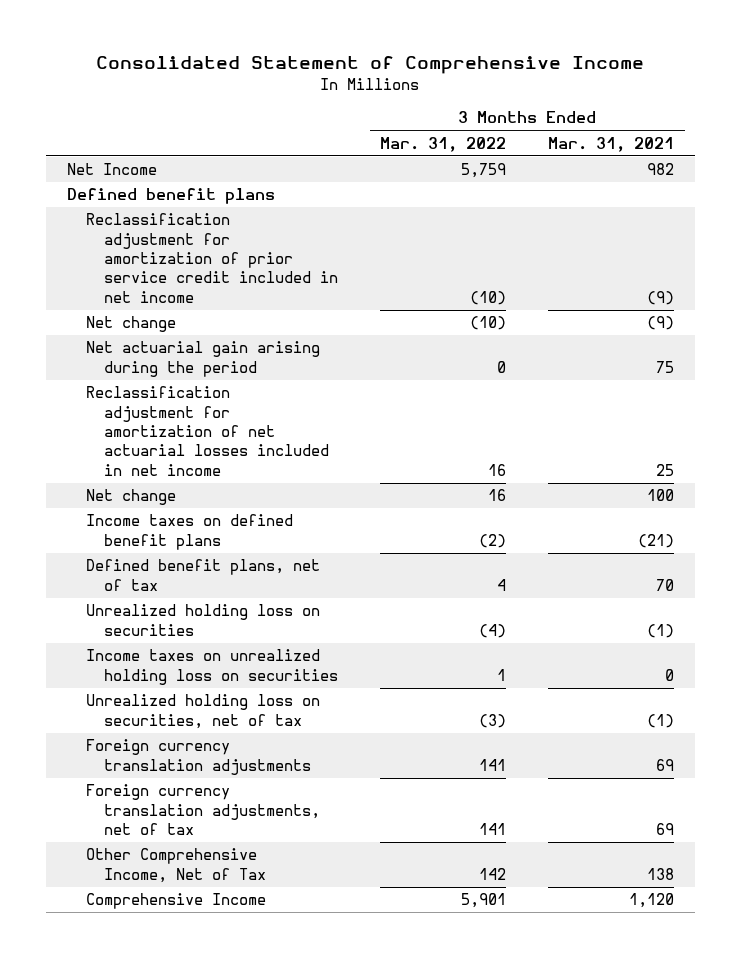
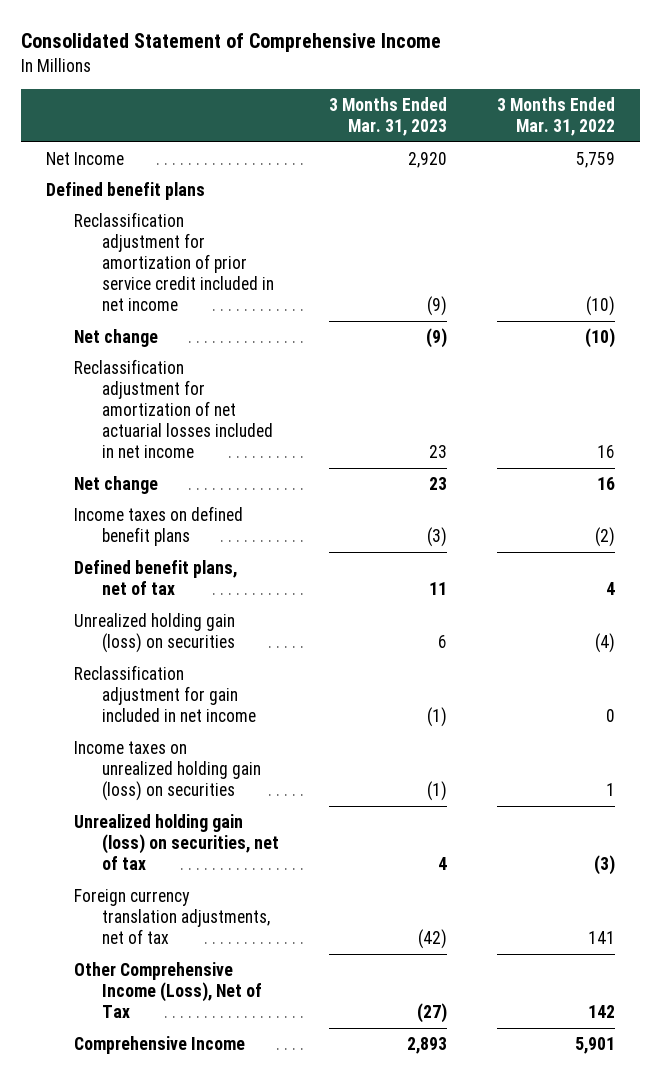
[548,136,675,152] Mar. 31, 2021 -> none
none -> [329,97,448,137] 3 Months Ended Mar. 31, 2023
[85,341,320,377] Net actuarial gain arising during the period -> none
[85,739,312,775] Foreign currency translation adjustments -> none
[85,604,320,636] Unrealized holding loss on securities -> [73,612,235,653] Unrealized holding gain (loss) on securities
none -> [73,664,256,722] Reclassification adjustment for gain included in net income
[85,649,339,685] Income taxes on unrealized holding loss on securities -> [73,740,261,801] Income taxes on unrealized holding gain (loss) on securities
[85,694,320,729] Unrealized holding loss on securities, net of tax -> [73,813,279,870] Unrealized holding gain (loss) on securities, net of tax
[85,848,267,883] Other Comprehensive Income, Net of Tax -> [73,961,262,1018] Other Comprehensive Income (Loss), Net of Tax

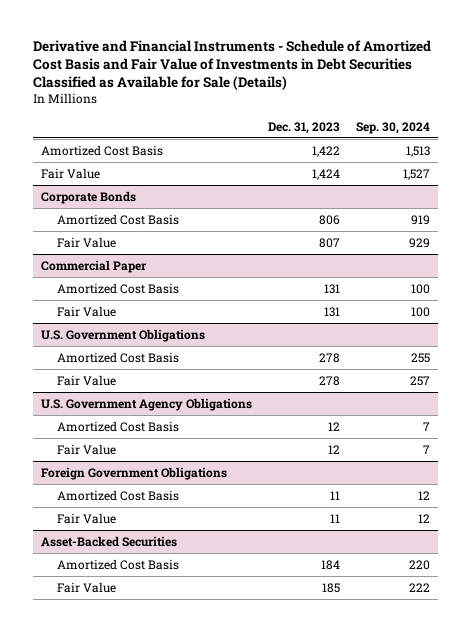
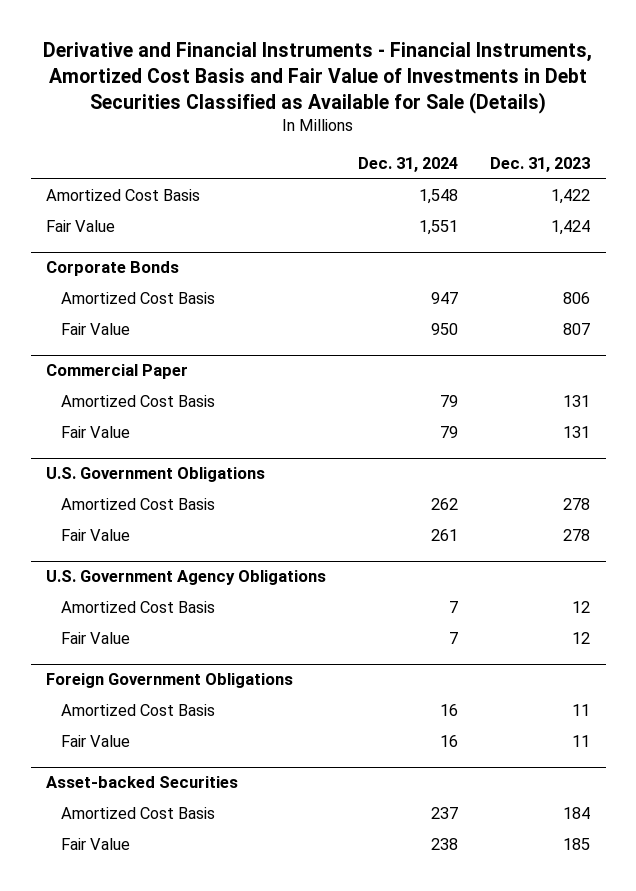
[32,39,431,91] Derivative and Financial Instruments - Schedule of Amortized Cost Basis and Fair Value of Investments in Debt Securities Classified as Available for Sale (Details) -> [43,41,593,114] Derivative and Financial Instruments - Financial Instruments, Amortized Cost Basis and Fair Value of Investments in Debt Securities Classified as Available for Sale (Details)
[355,121,430,134] Sep. 30, 2024 -> none
none -> [358,157,459,173] Dec. 31, 2024
[40,535,177,547] Asset-Backed Securities -> [46,776,239,789] Asset-backed Securities

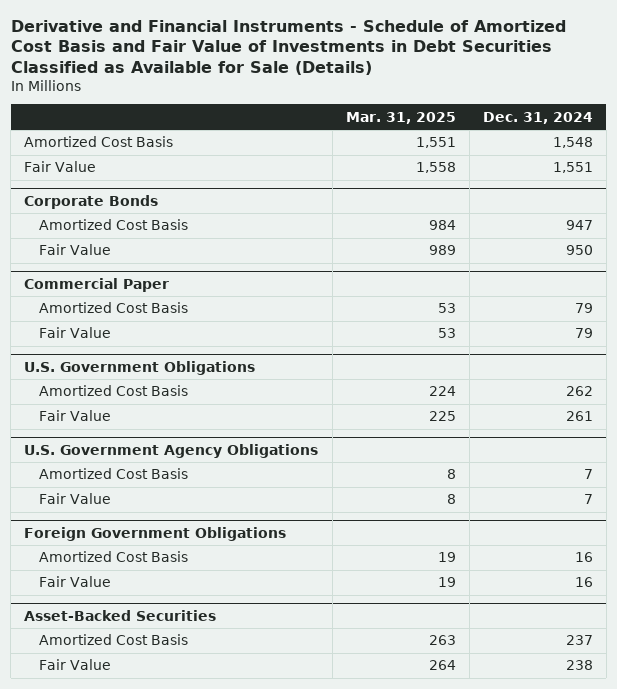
[43,41,593,114] Derivative and Financial Instruments - Financial Instruments, Amortized Cost Basis and Fair Value of Investments in Debt Securities Classified as Available for Sale (Details) -> [10,19,566,75] Derivative and Financial Instruments - Schedule of Amortized Cost Basis and Fair Value of Investments in Debt Securities Classified as Available for Sale (Details)
[489,157,590,173] Dec. 31, 2023 -> none
none -> [345,111,456,124] Mar. 31, 2025
[46,776,239,789] Asset-backed Securities -> [24,609,217,621] Asset-Backed Securities

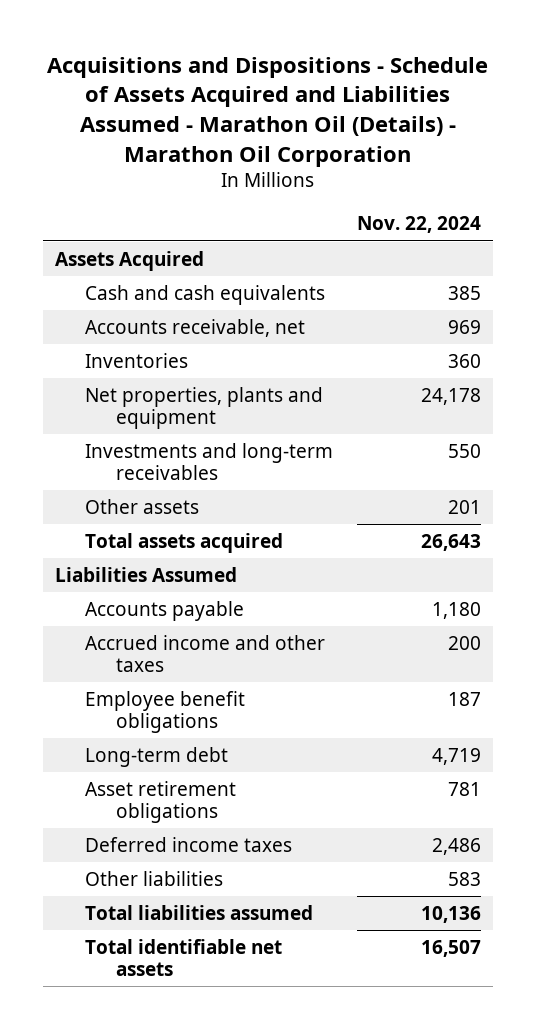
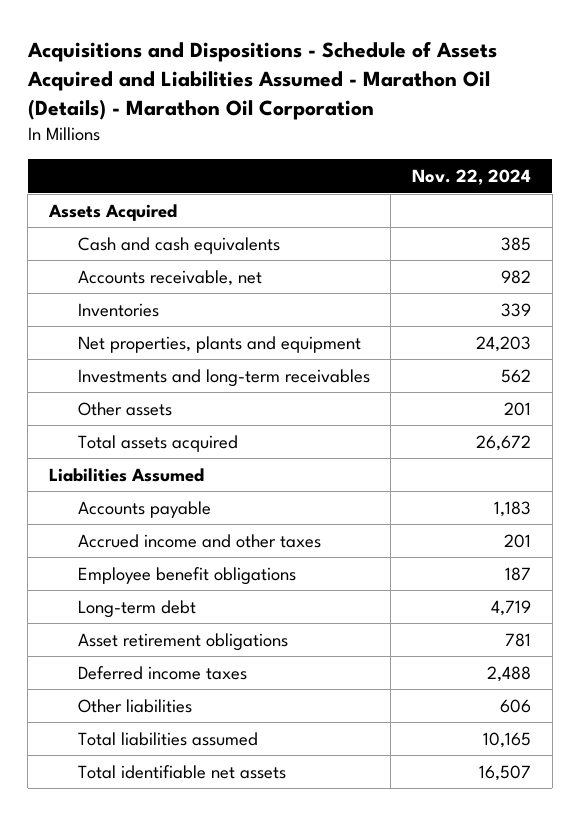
[448,319,482,334] 969 -> [501,269,532,284] 982
[448,353,482,368] 360 -> [501,302,532,317] 339
[421,387,482,405] 24,178 -> [476,335,532,352] 24,203
[448,443,482,458] 550 -> [501,368,532,383] 562
[421,533,482,551] 26,643 -> [476,434,532,451] 26,672
[432,601,482,619] 1,180 -> [494,500,532,517] 1,183
[448,635,482,650] 200 -> [504,533,532,548] 201
[432,837,482,855] 2,486 -> [487,665,532,682] 2,488
[448,871,482,886] 583 -> [500,698,532,713] 606
[421,905,482,923] 10,136 -> [483,731,532,748] 10,165

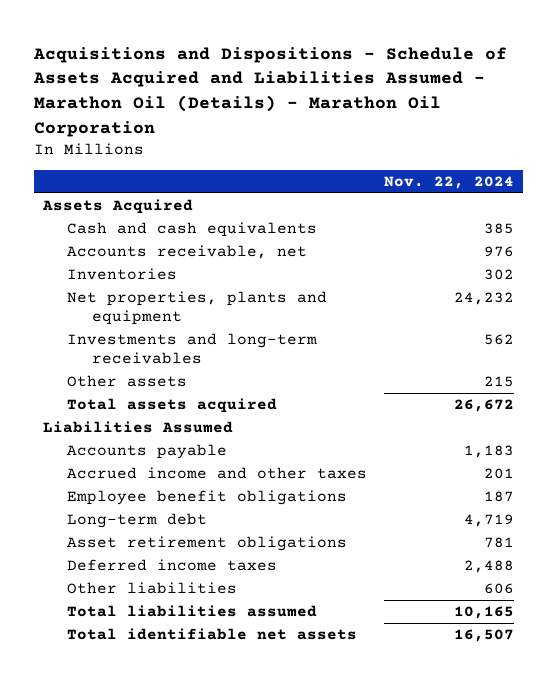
[501,269,532,284] 982 -> [484,246,515,258] 976
[501,302,532,317] 339 -> [484,269,515,281] 302
[476,335,532,352] 24,203 -> [454,292,515,306] 24,232
[504,401,532,416] 201 -> [484,376,515,388] 215

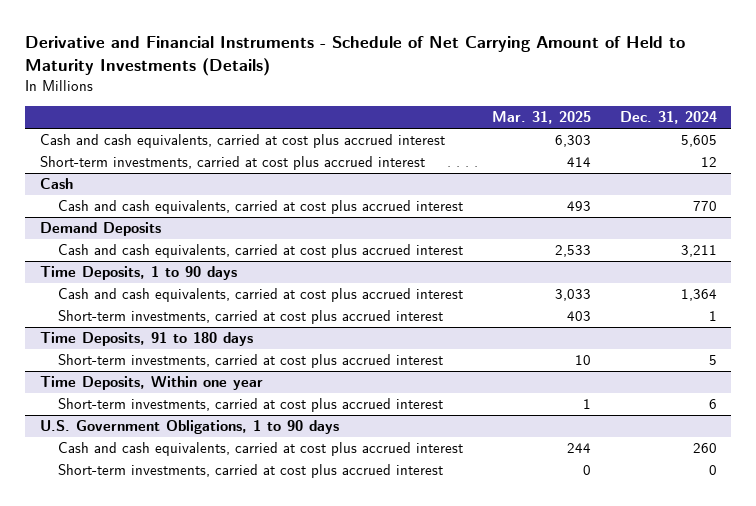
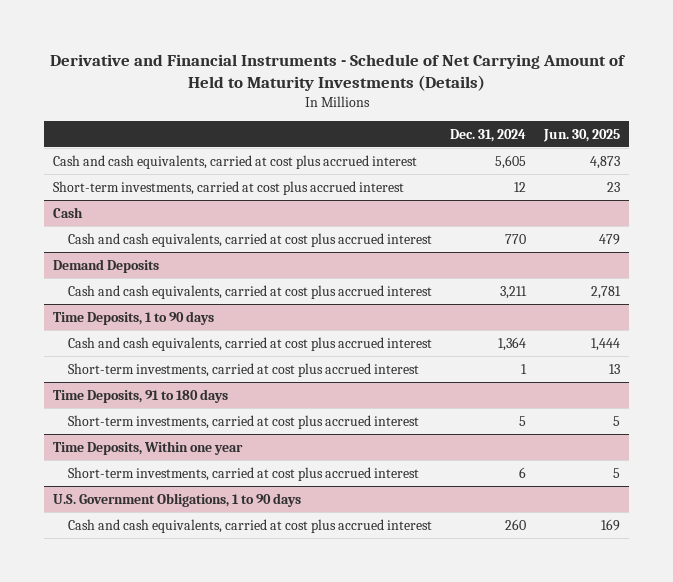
[492,111,592,125] Mar. 31, 2025 -> none
none -> [543,128,621,142] Jun. 30, 2025
[58,464,444,479] Short-term investments, carried at cost plus accrued interest -> none

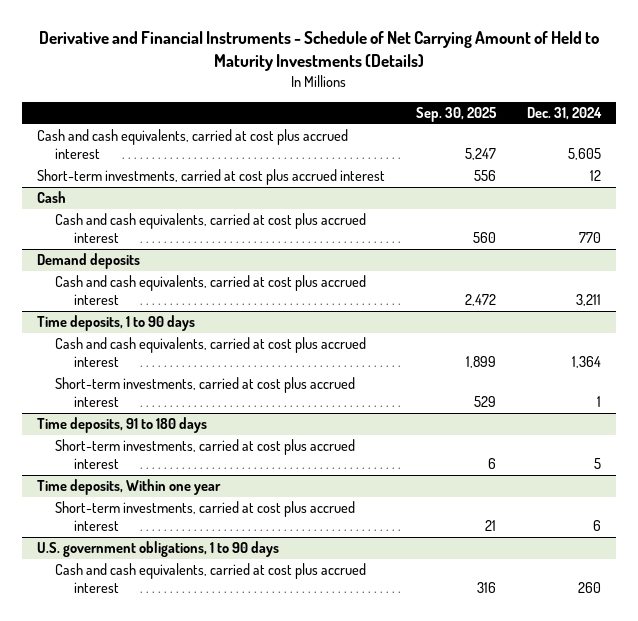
[543,128,621,142] Jun. 30, 2025 -> none
none -> [415,106,497,122] Sep. 30, 2025
[52,258,159,273] Demand Deposits -> [37,253,141,270] Demand deposits
[52,310,214,325] Time Deposits, 1 to 90 days -> [37,315,196,332] Time deposits, 1 to 90 days
[52,388,228,403] Time Deposits, 91 to 180 days -> [37,417,208,434] Time deposits, 91 to 180 days
[52,440,243,455] Time Deposits, Within one year -> [37,479,222,496] Time deposits, Within one year
[52,492,301,507] U.S. Government Obligations, 1 to 90 days -> [37,541,280,558] U.S. government obligations, 1 to 90 days

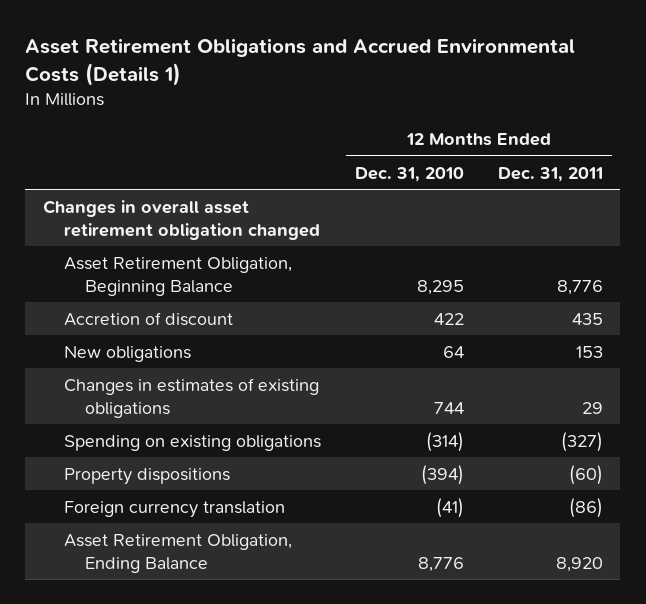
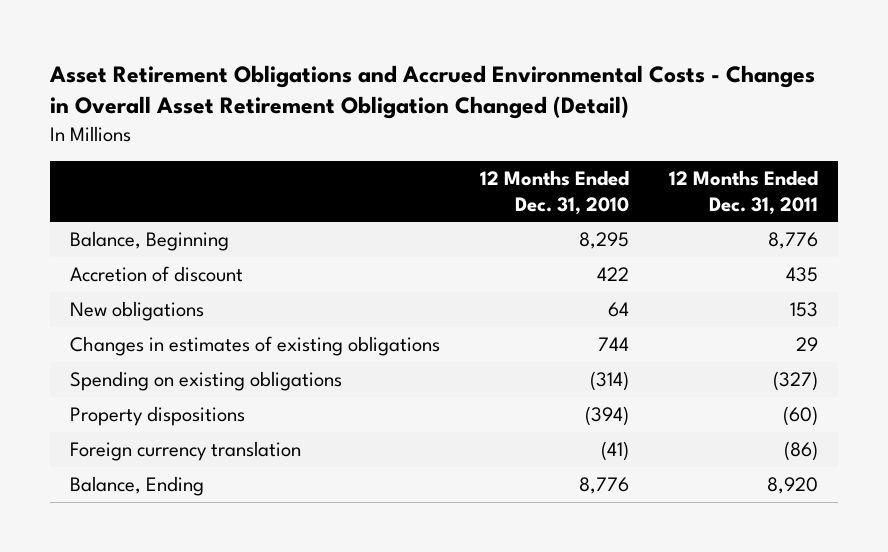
[25,38,576,86] Asset Retirement Obligations and Accrued Environmental Costs (Details 1) -> [48,64,815,120] Asset Retirement Obligations and Accrued Environmental Costs - Changes in Overall Asset Retirement Obligation Changed (Detail)
[42,199,320,240] Changes in overall asset retirement obligation changed -> none
[63,256,292,296] Asset Retirement Obligation, Beginning Balance -> [70,231,230,252] Balance, Beginning
[63,533,292,573] Asset Retirement Obligation, Ending Balance -> [70,476,205,497] Balance, Ending

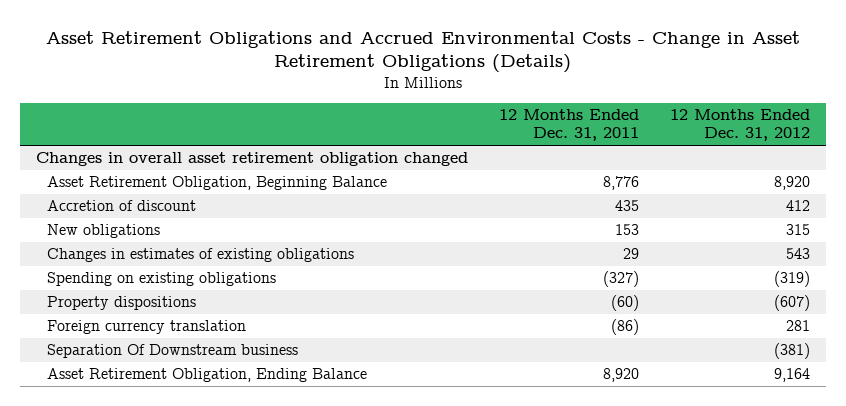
[48,64,815,120] Asset Retirement Obligations and Accrued Environmental Costs - Changes in Overall Asset Retirement Obligation Changed (Detail) -> [45,30,800,74] Asset Retirement Obligations and Accrued Environmental Costs - Change in Asset Retirement Obligations (Details)
[480,170,630,215] 12 Months Ended Dec. 31, 2010 -> none
none -> [670,109,811,142] 12 Months Ended Dec. 31, 2012
none -> [35,152,468,167] Changes in overall asset retirement obligation changed
[70,231,230,252] Balance, Beginning -> [47,176,388,191] Asset Retirement Obligation, Beginning Balance
none -> [47,344,299,359] Separation Of Downstream business
[70,476,205,497] Balance, Ending -> [47,368,368,383] Asset Retirement Obligation, Ending Balance

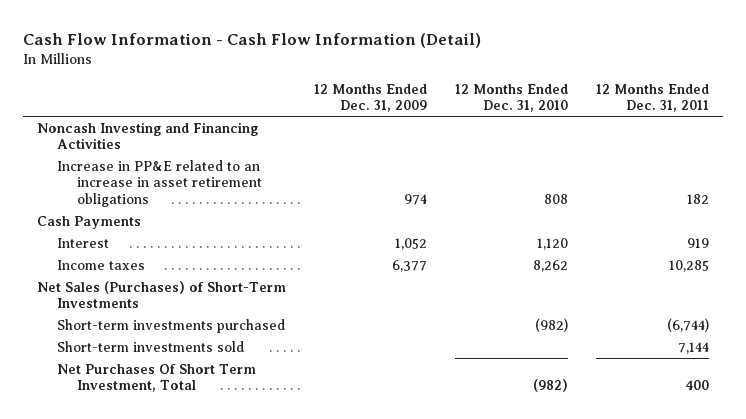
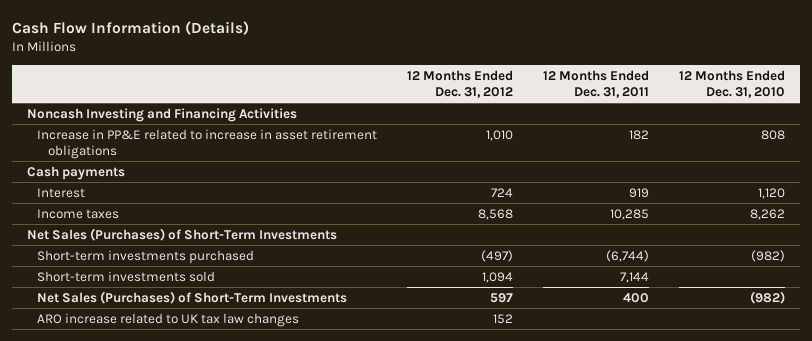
[22,32,481,48] Cash Flow Information - Cash Flow Information (Detail) -> [11,21,249,36] Cash Flow Information (Details)
[313,83,427,113] 12 Months Ended Dec. 31, 2009 -> none
none -> [407,69,514,99] 12 Months Ended Dec. 31, 2012
[56,159,262,207] Increase in PP&E related to an increase in asset retirement obligations -> [37,128,378,160] Increase in PP&E related to increase in asset retirement obligations
[36,215,141,229] Cash Payments -> [26,165,125,180] Cash payments
[56,363,256,393] Net Purchases Of Short Term Investment, Total -> [37,290,348,304] Net Sales (Purchases) of Short-Term Investments
none -> [37,312,300,327] ARO increase related to UK tax law changes

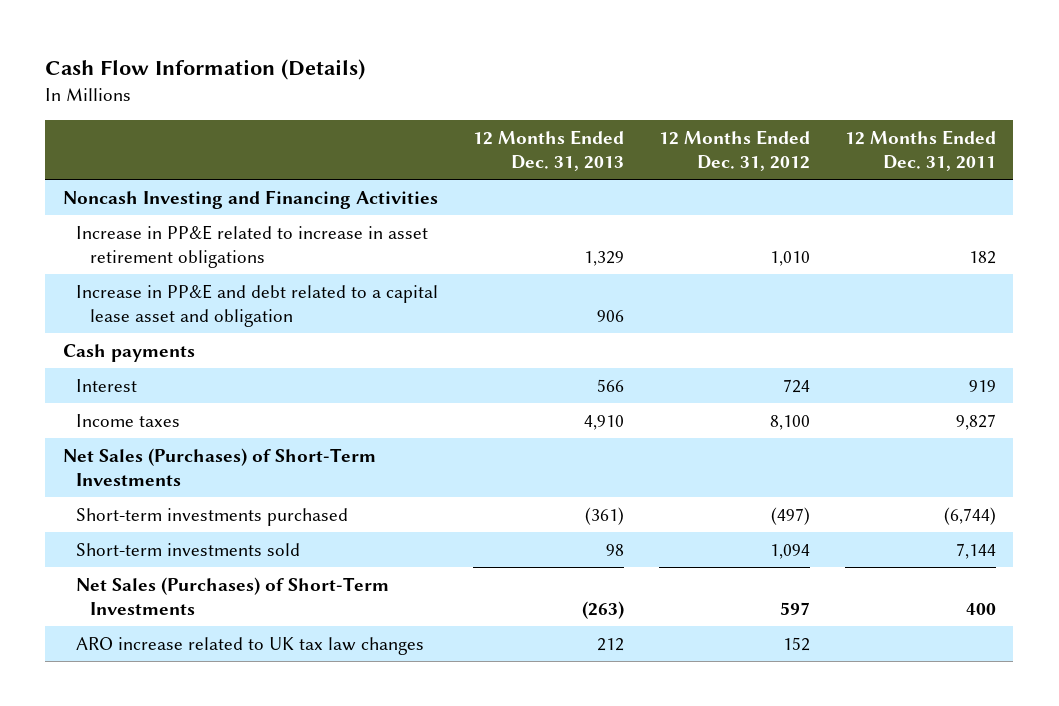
[678,69,785,99] 12 Months Ended Dec. 31, 2010 -> none
none -> [473,130,625,171] 12 Months Ended Dec. 31, 2013
none -> [76,283,439,327] Increase in PP&E and debt related to a capital lease asset and obligation
[478,208,514,220] 8,568 -> [770,414,811,430] 8,100
[610,208,650,220] 10,285 -> [955,413,996,430] 9,827

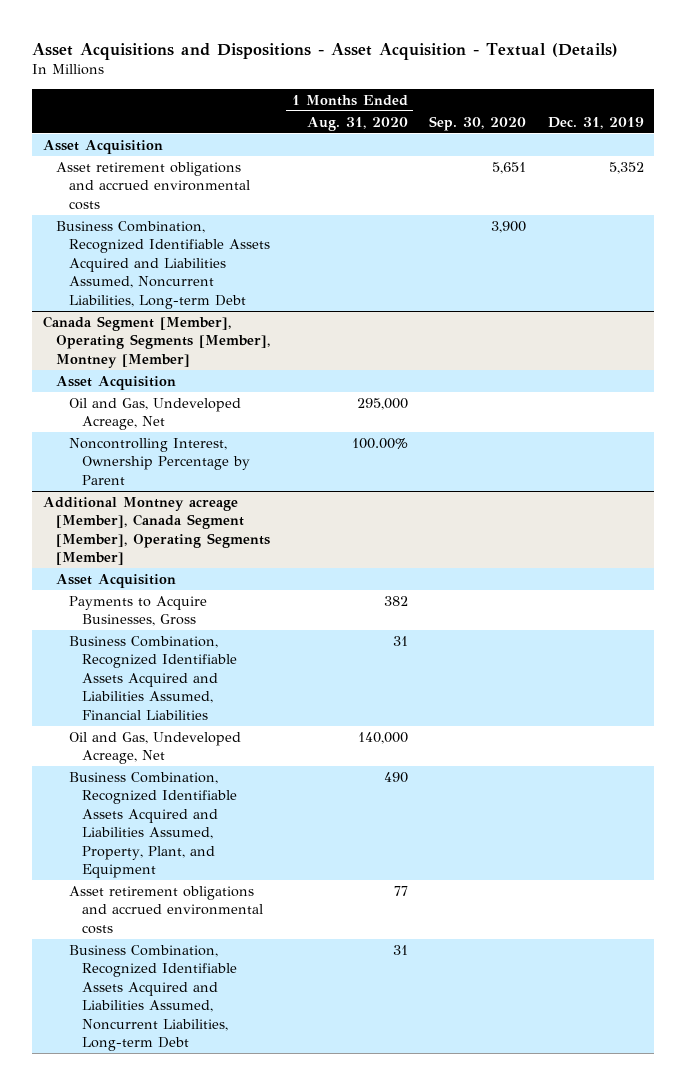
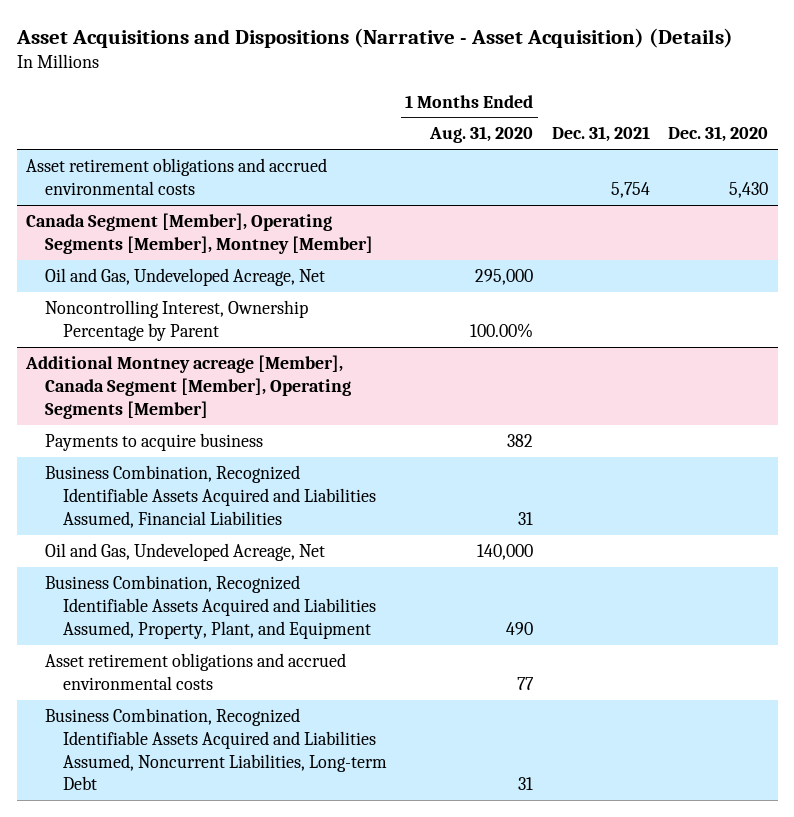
[32,42,619,60] Asset Acquisitions and Dispositions - Asset Acquisition - Textual (Details) -> [15,28,733,49] Asset Acquisitions and Dispositions (Narrative - Asset Acquisition) (Details)
[429,115,527,131] Sep. 30, 2020 -> none
[547,116,644,129] Dec. 31, 2019 -> none
none -> [551,126,650,143] Dec. 31, 2021
none -> [668,126,769,143] Dec. 31, 2020
[42,139,163,154] Asset Acquisition -> none
[56,220,271,309] Business Combination, Recognized Identifiable Assets Acquired and Liabilities Assumed, Noncurrent Liabilities, Long-term Debt -> none
[56,375,177,390] Asset Acquisition -> none
[56,573,177,588] Asset Acquisition -> none
[69,595,208,627] Payments to Acquire Businesses, Gross -> [44,432,263,451] Payments to acquire business

